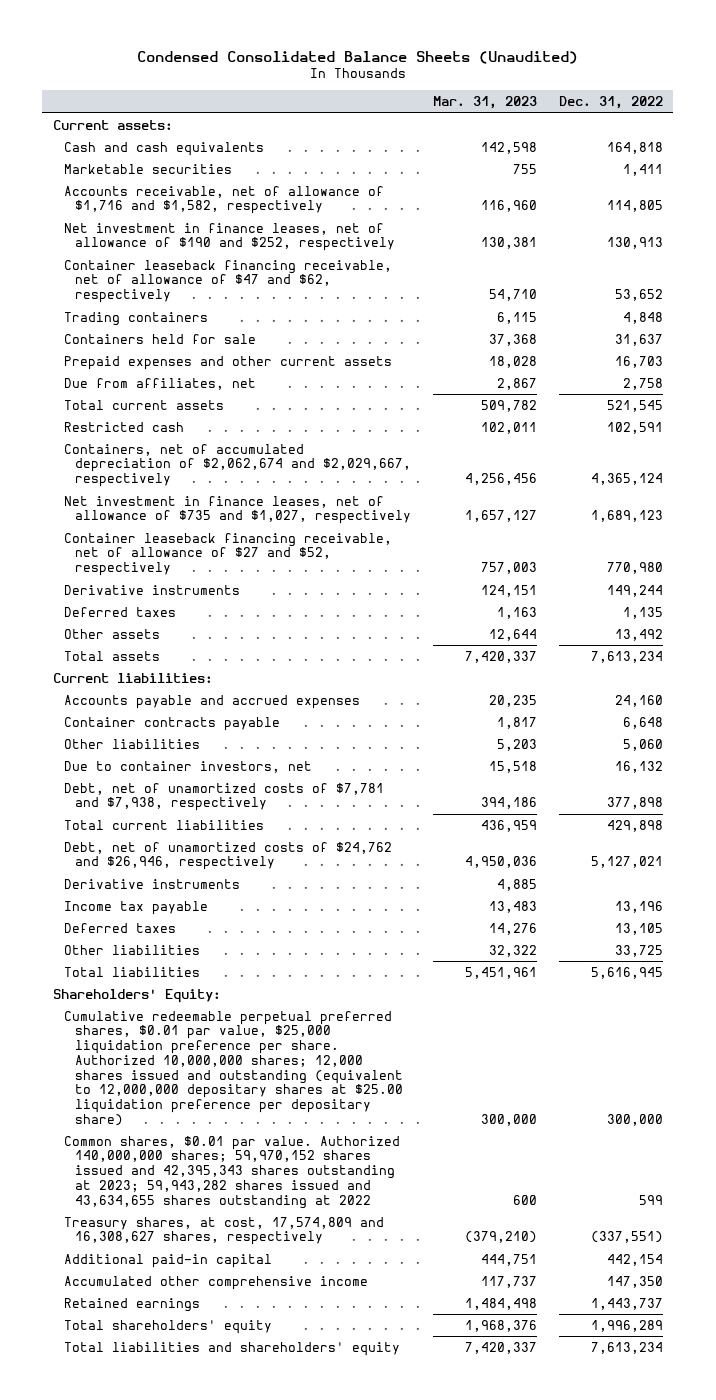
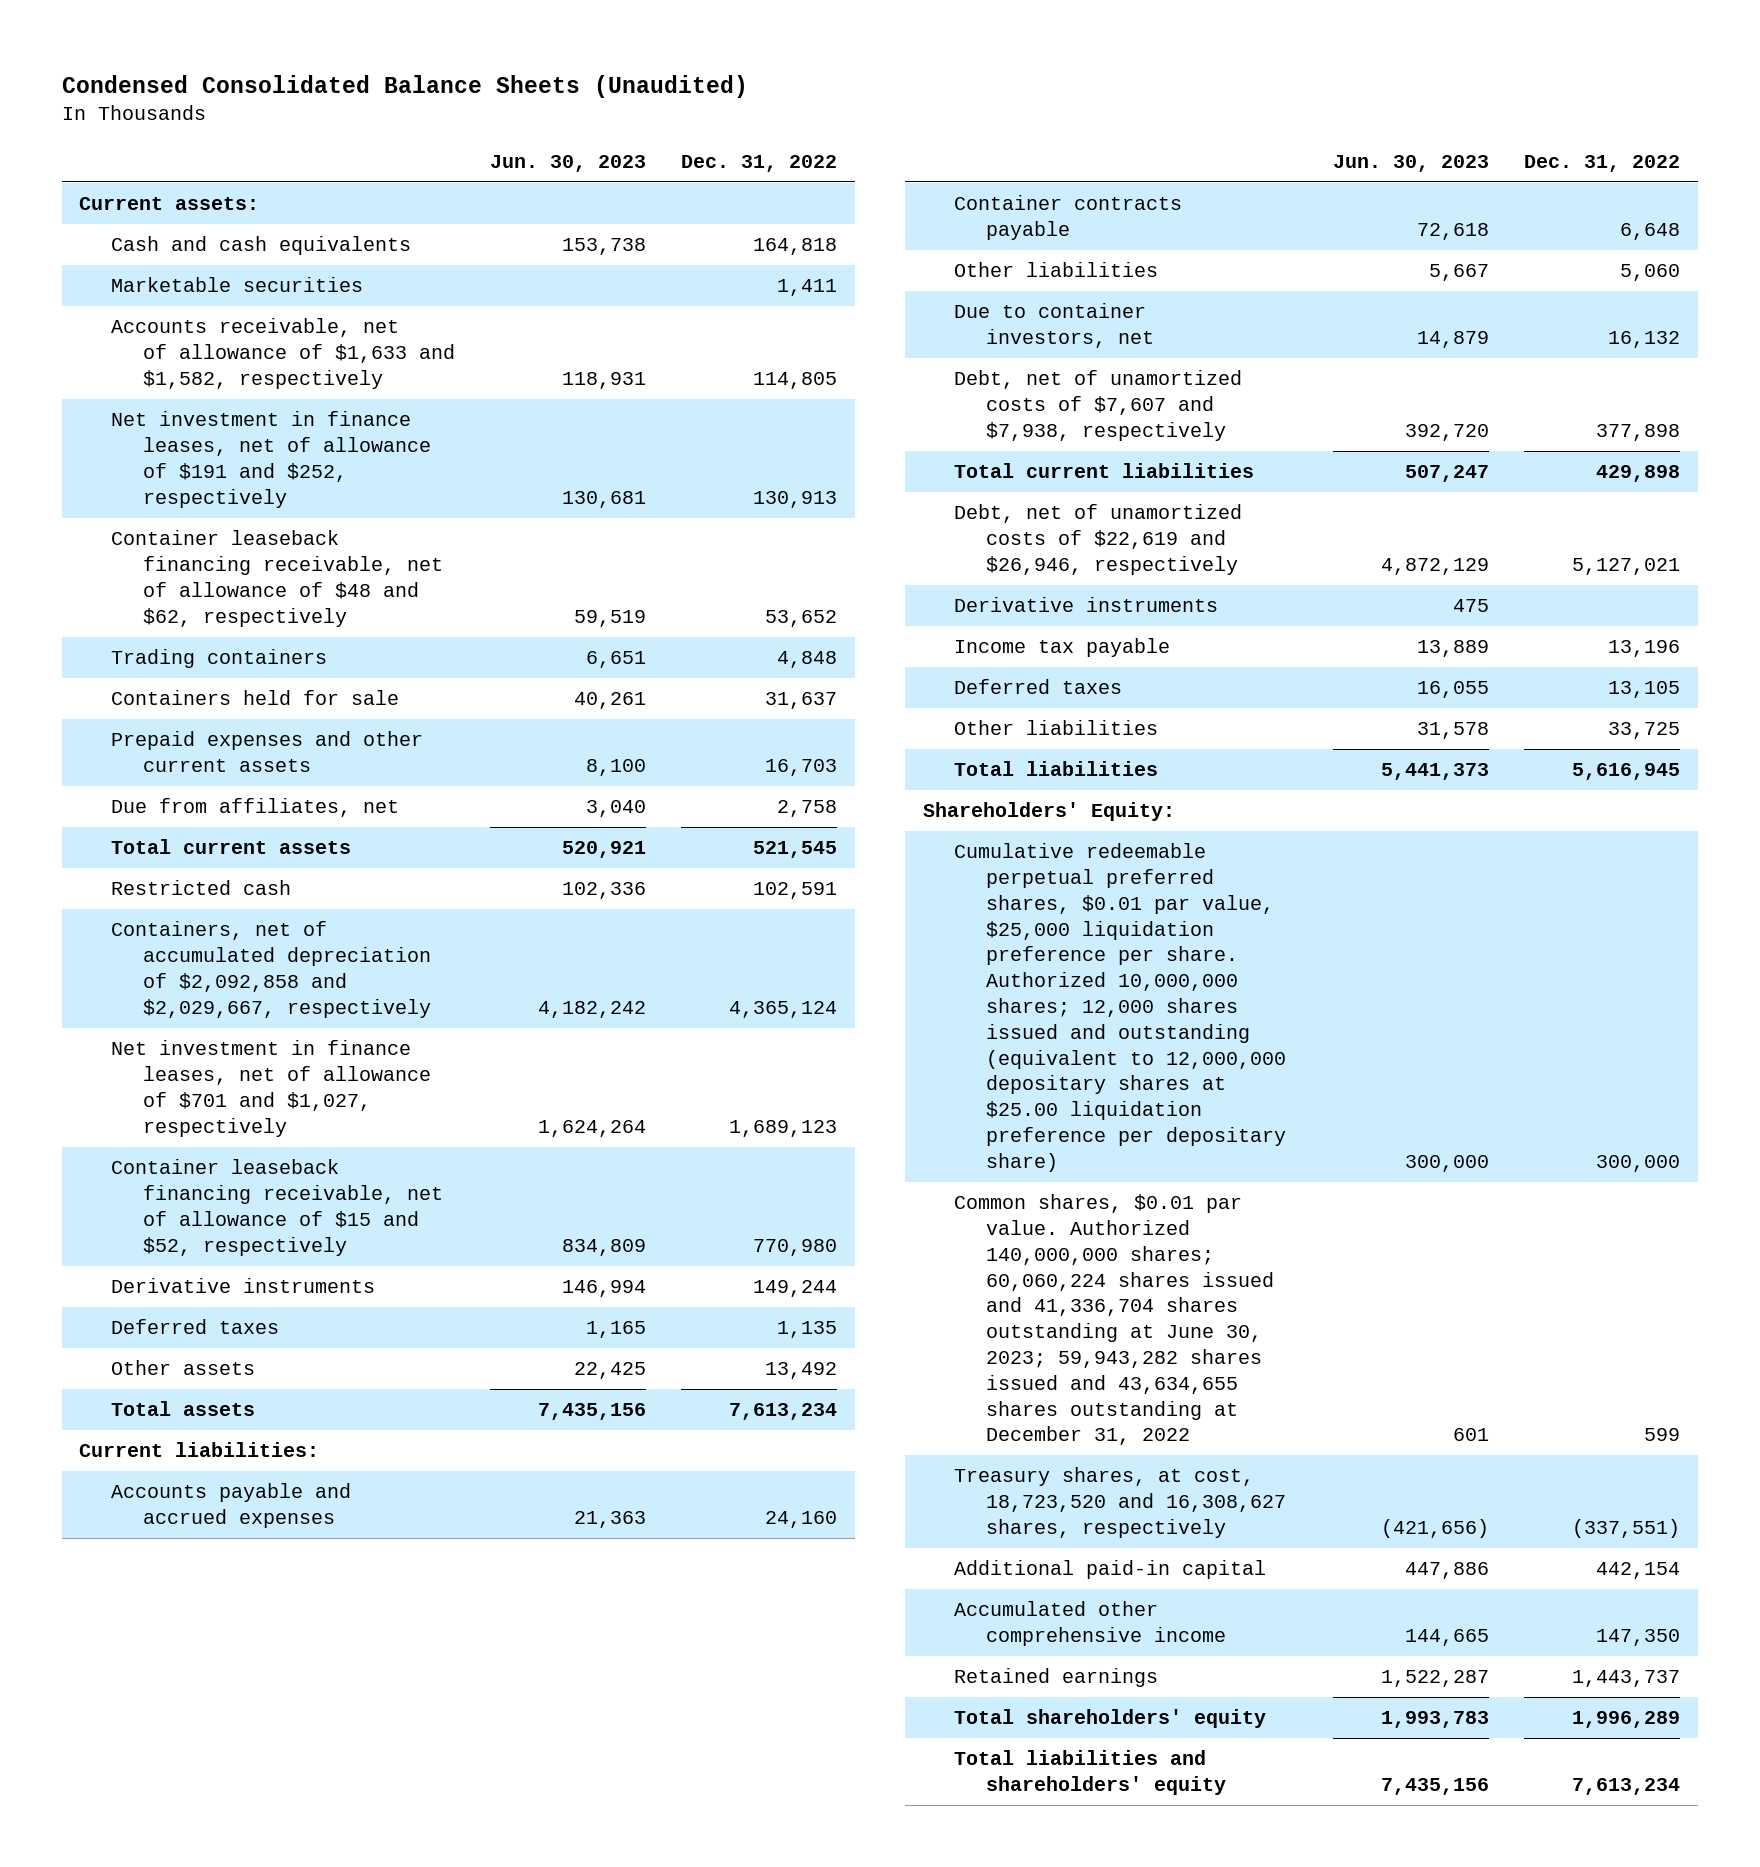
[432,96,537,110] Mar. 31, 2023 -> none
none -> [489,154,646,172] Jun. 30, 2023
[64,185,385,215] Accounts receivable, net of allowance of $1,716 and $1,582, respectively -> [111,318,455,389] Accounts receivable, net of allowance of $1,633 and $1,582, respectively
[64,222,395,252] Net investment in finance leases, net of allowance of $190 and $252, respectively -> [111,411,431,508] Net investment in finance leases, net of allowance of $191 and $252, respectively
[64,259,393,304] Container leaseback financing receivable, net of allowance of $47 and $62, respectively -> [111,530,443,627] Container leaseback financing receivable, net of allowance of $48 and $62, respectively
[64,443,411,488] Containers, net of accumulated depreciation of $2,062,674 and $2,029,667, respectively -> [111,921,431,1018] Containers, net of accumulated depreciation of $2,092,858 and $2,029,667, respectively
[64,495,411,525] Net investment in finance leases, net of allowance of $735 and $1,027, respectively -> [111,1040,431,1137] Net investment in finance leases, net of allowance of $701 and $1,027, respectively
[64,532,393,577] Container leaseback financing receivable, net of allowance of $27 and $52, respectively -> [111,1159,443,1256] Container leaseback financing receivable, net of allowance of $15 and $52, respectively
[64,782,385,812] Debt, net of unamortized costs of $7,781 and $7,938, respectively -> [954,370,1243,441] Debt, net of unamortized costs of $7,607 and $7,938, respectively
[64,841,393,871] Debt, net of unamortized costs of $24,762 and $26,946, respectively -> [954,504,1243,575] Debt, net of unamortized costs of $22,619 and $26,946, respectively
[64,1135,401,1209] Common shares, $0.01 par value. Authorized 140,000,000 shares; 59,970,152 shares issued and 42,395,343 shares outstanding at 2023; 59,943,282 shares issued and 43,634,655 shares outstanding at 2022 -> [954,1194,1275,1446] Common shares, $0.01 par value. Authorized 140,000,000 shares; 60,060,224 shares issued and 41,336,704 shares outstanding at June 30, 2023; 59,943,282 shares issued and 43,634,655 shares outstanding at December 31, 2022
[64,1216,385,1246] Treasury shares, at cost, 17,574,809 and 16,308,627 shares, respectively -> [954,1467,1287,1538] Treasury shares, at cost, 18,723,520 and 16,308,627 shares, respectively

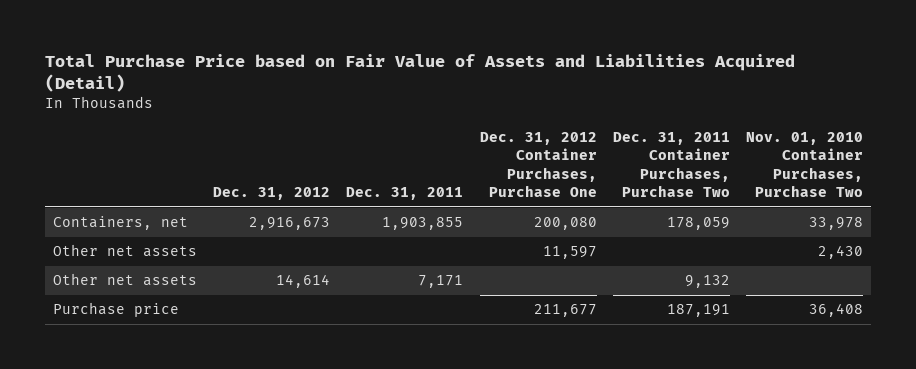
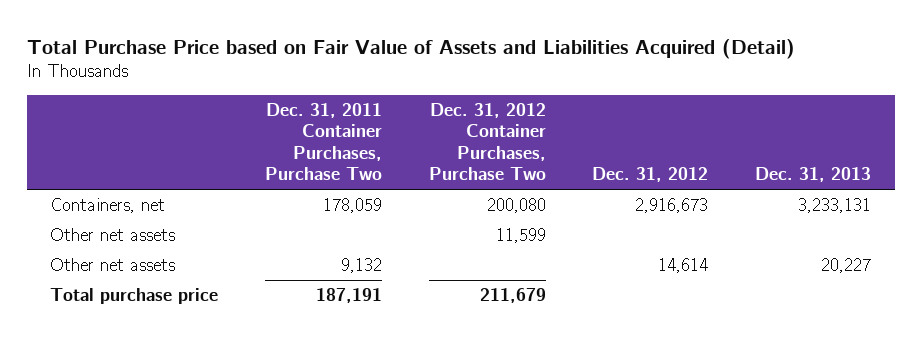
[346,187,464,201] Dec. 31, 2011 -> none
[479,131,597,198] Dec. 31, 2012 Container Purchases, Purchase One -> none
[746,131,864,198] Nov. 01, 2010 Container Purchases, Purchase Two -> none
none -> [428,102,546,181] Dec. 31, 2012 Container Purchases, Purchase Two
none -> [755,167,872,183] Dec. 31, 2013
[53,302,180,318] Purchase price -> [49,288,218,305] Total purchase price

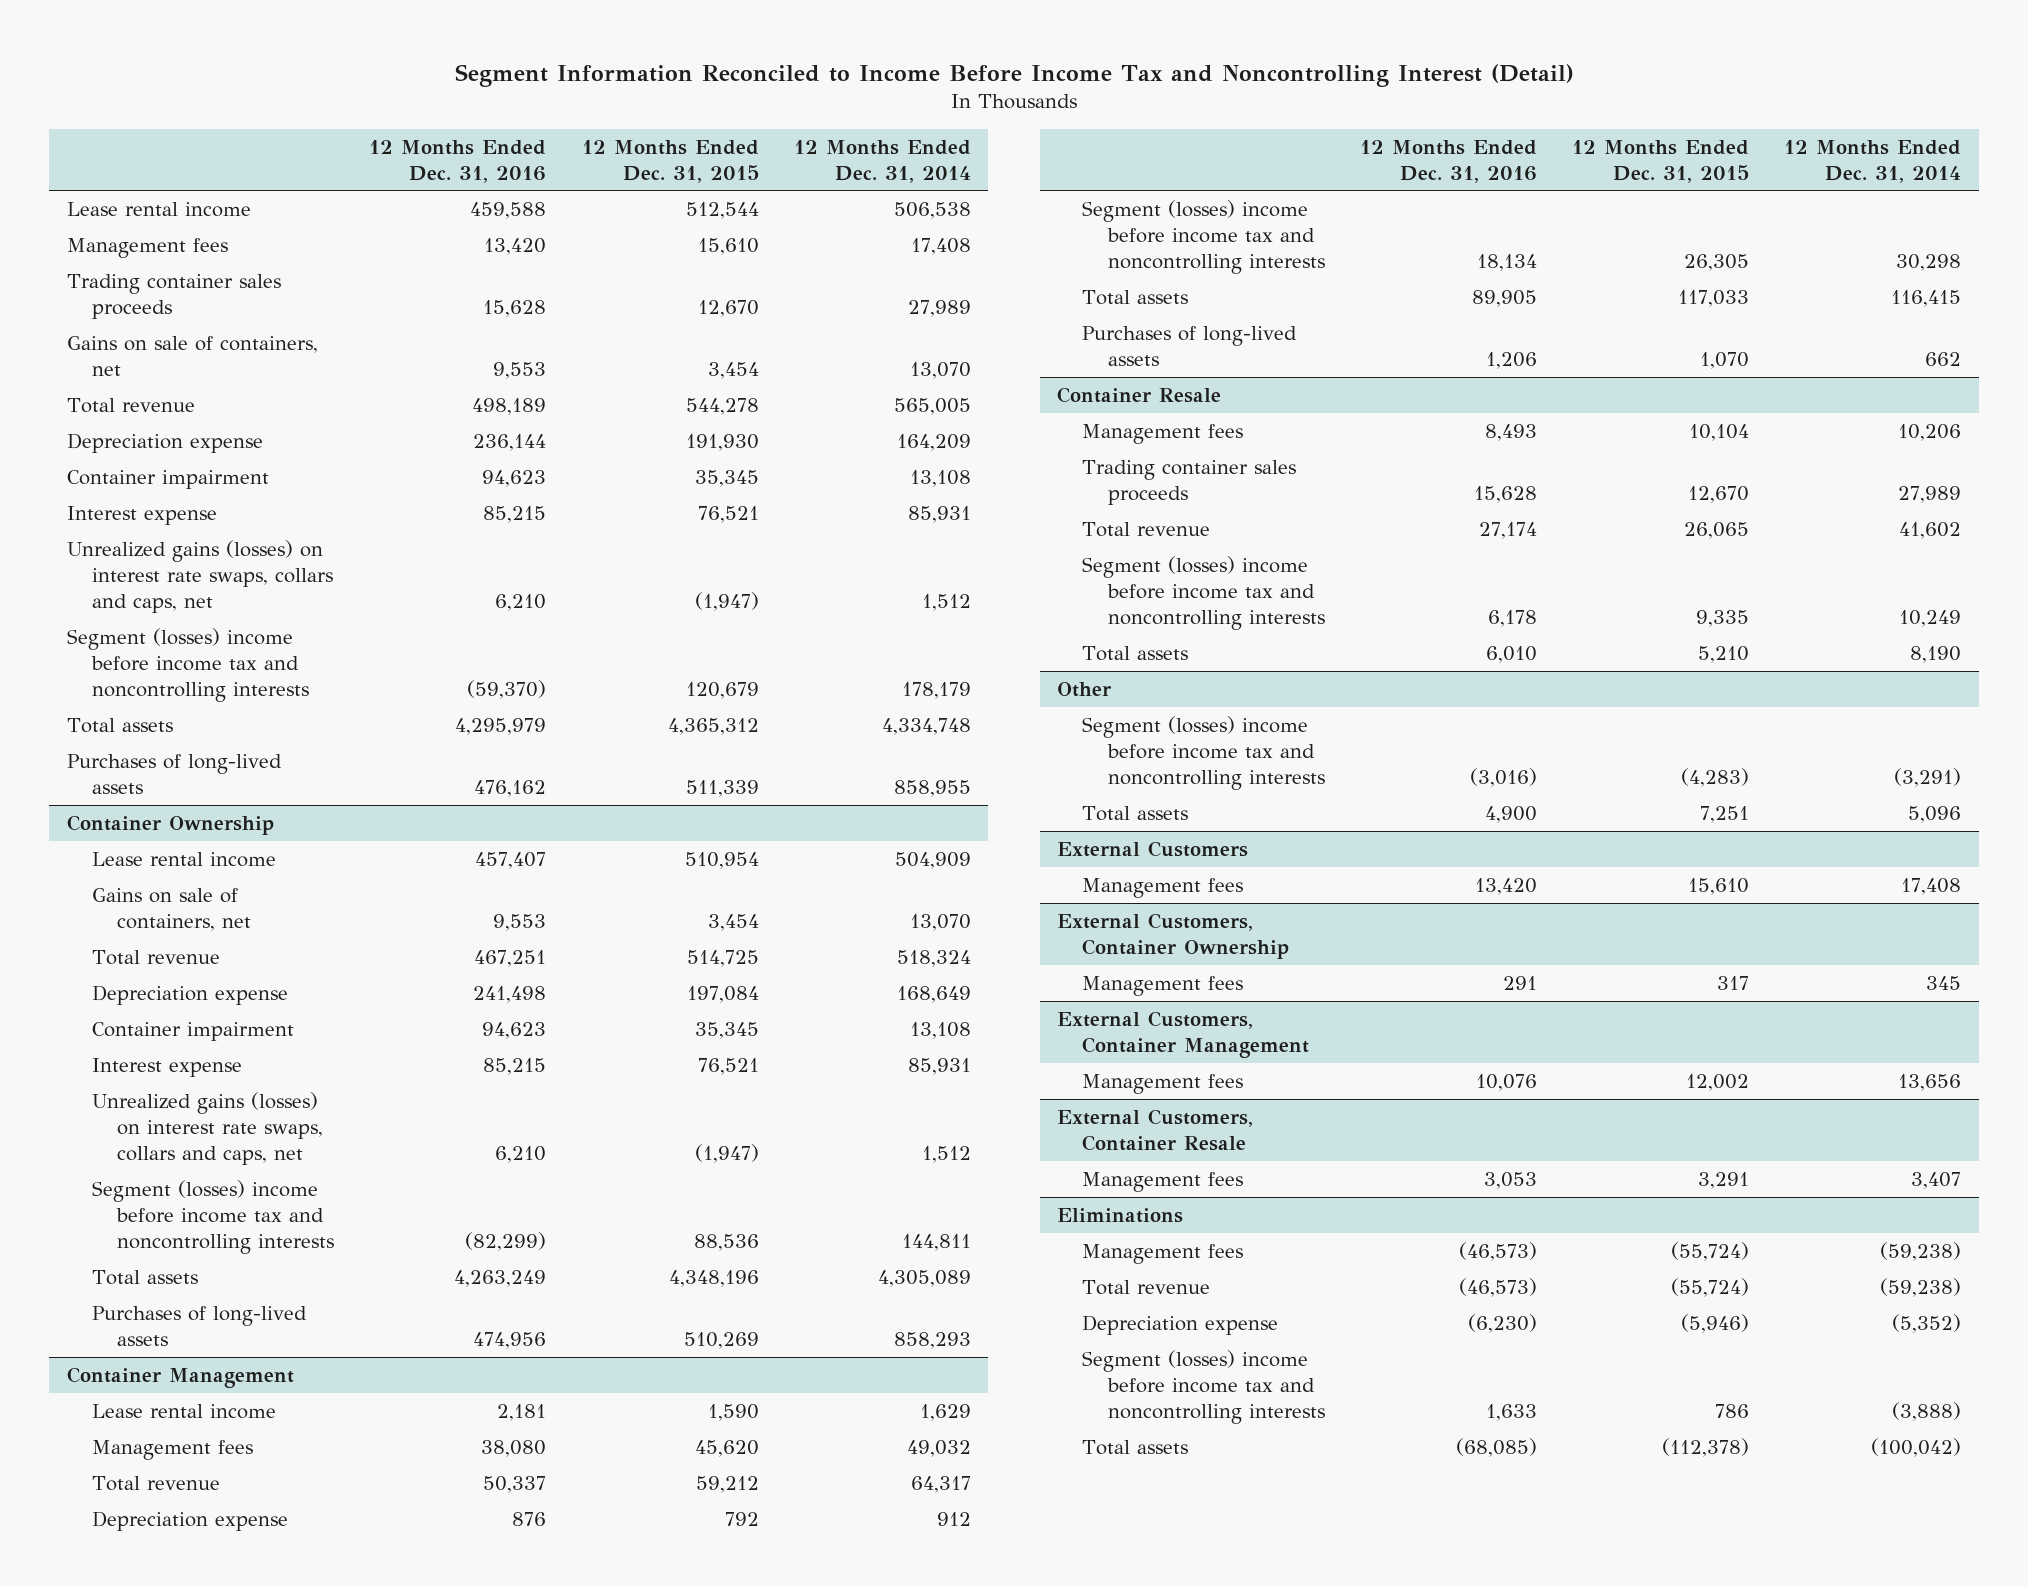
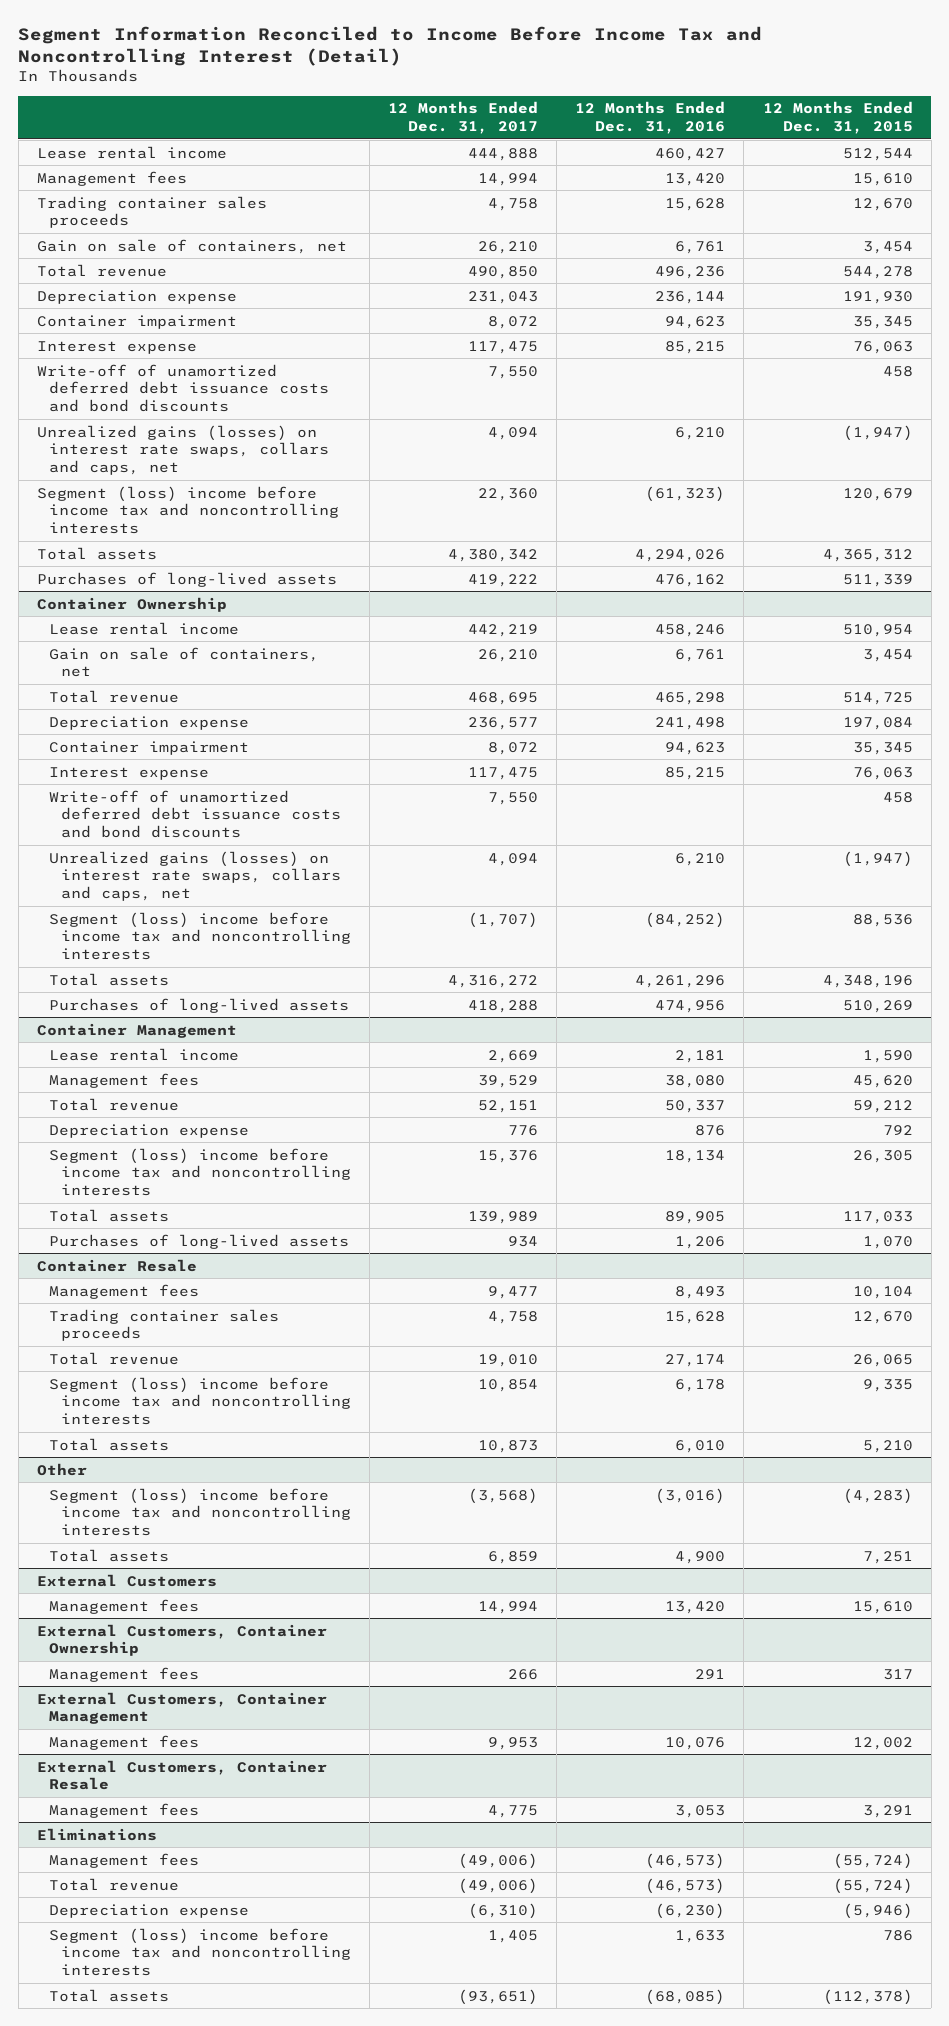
[793,139,971,183] 12 Months Ended Dec. 31, 2014 -> none
none -> [388,101,539,134] 12 Months Ended Dec. 31, 2017
[470,201,547,219] 459,588 -> [655,147,726,161] 460,427
[66,335,318,376] Gains on sale of containers, net -> [36,238,347,254] Gain on sale of containers, net
[493,361,547,379] 9,553 -> [675,240,726,254] 6,761
[472,397,547,415] 498,189 -> [655,265,726,279] 496,236
[697,505,759,523] 76,521 -> [852,340,913,354] 76,063
none -> [36,363,329,413] Write-off of unamortized deferred debt issuance costs and bond discounts
[66,627,309,703] Segment (losses) income before income tax and noncontrolling interests -> [36,485,339,535] Segment (loss) income before income tax and noncontrolling interests
[467,680,547,700] (59,370) -> [645,485,726,502] (61,323)
[455,717,547,735] 4,295,979 -> [635,548,726,562] 4,294,026
[475,851,547,869] 457,407 -> [655,623,726,637] 458,246
[91,887,252,931] Gains on sale of containers, net -> [48,646,319,678] Gain on sale of containers, net
[493,913,547,931] 9,553 -> [675,648,726,662] 6,761
[474,949,547,967] 467,251 -> [655,691,726,705] 465,298
[697,1057,759,1075] 76,521 -> [852,766,913,780] 76,063
none -> [48,789,342,839] Write-off of unamortized deferred debt issuance costs and bond discounts
[91,1179,335,1255] Segment (losses) income before income tax and noncontrolling interests -> [48,911,352,961] Segment (loss) income before income tax and noncontrolling interests
[465,1232,547,1252] (82,299) -> [645,911,726,928] (84,252)
[454,1269,547,1287] 4,263,249 -> [635,974,726,988] 4,261,296
[1082,199,1325,275] Segment (losses) income before income tax and noncontrolling interests -> [48,1147,352,1197] Segment (loss) income before income tax and noncontrolling interests
[1082,555,1325,631] Segment (losses) income before income tax and noncontrolling interests -> [48,1376,352,1426] Segment (loss) income before income tax and noncontrolling interests
[1082,715,1325,791] Segment (losses) income before income tax and noncontrolling interests -> [48,1487,352,1537] Segment (loss) income before income tax and noncontrolling interests
[1082,1349,1325,1425] Segment (losses) income before income tax and noncontrolling interests -> [48,1927,352,1977] Segment (loss) income before income tax and noncontrolling interests

